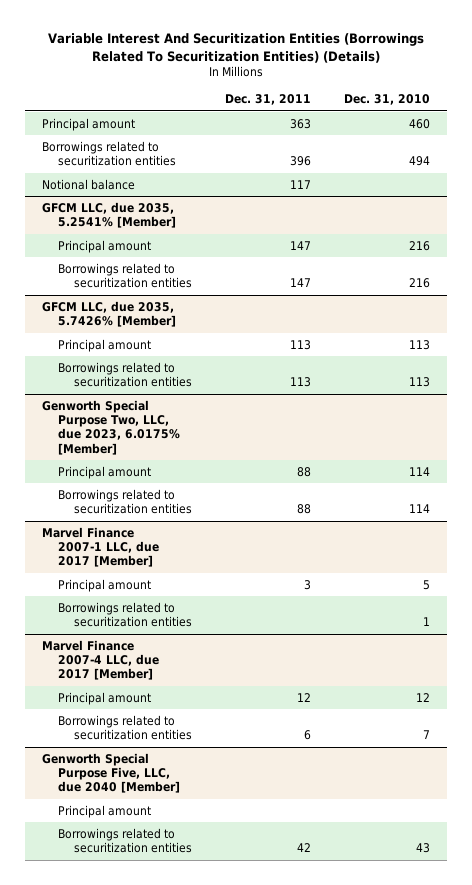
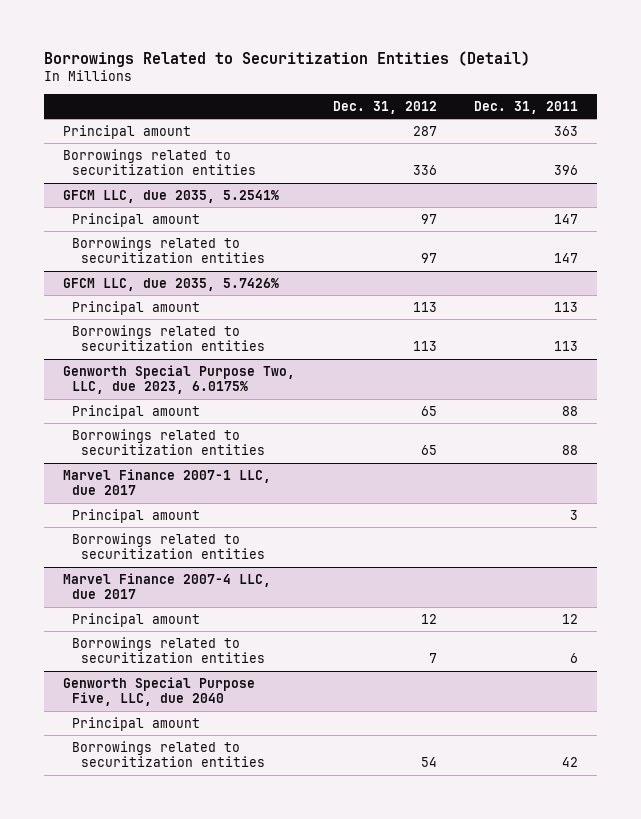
[48,33,425,63] Variable Interest And Securitization Entities (Borrowings Related To Securitization Entities) (Details) -> [43,51,530,68] Borrowings Related to Securitization Entities (Detail)
[344,94,431,106] Dec. 31, 2010 -> none
none -> [332,101,437,115] Dec. 31, 2012
[42,178,136,190] Notional balance -> none
[42,201,177,229] GFCM LLC, due 2035, 5.2541% [Member] -> [62,189,279,203] GFCM LLC, due 2035, 5.2541%
[42,300,177,328] GFCM LLC, due 2035, 5.7426% [Member] -> [62,277,279,291] GFCM LLC, due 2035, 5.7426%
[42,399,181,455] Genworth Special Purpose Two, LLC, due 2023, 6.0175% [Member] -> [62,364,295,395] Genworth Special Purpose Two, LLC, due 2023, 6.0175%
[42,526,160,568] Marvel Finance 2007-1 LLC, due 2017 [Member] -> [62,468,271,496] Marvel Finance 2007-1 LLC, due 2017
[42,639,160,681] Marvel Finance 2007-4 LLC, due 2017 [Member] -> [62,572,271,600] Marvel Finance 2007-4 LLC, due 2017
[42,752,181,794] Genworth Special Purpose Five, LLC, due 2040 [Member] -> [62,676,255,707] Genworth Special Purpose Five, LLC, due 2040

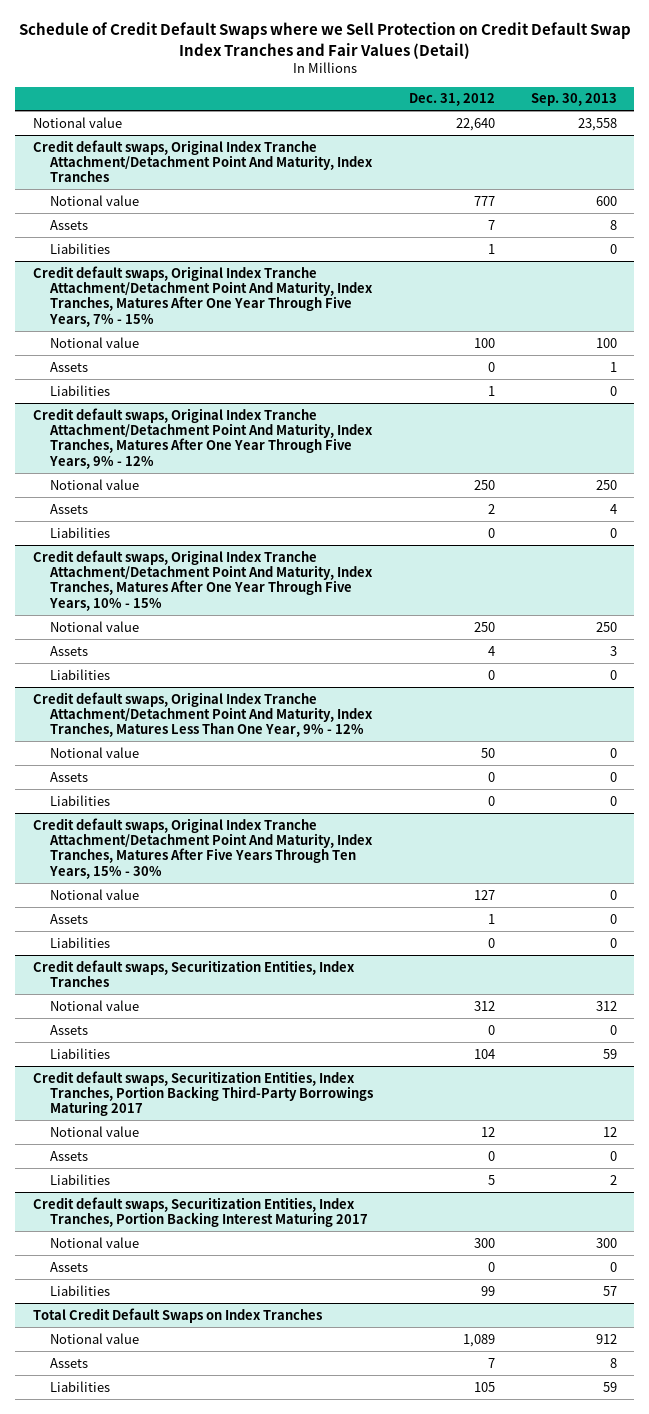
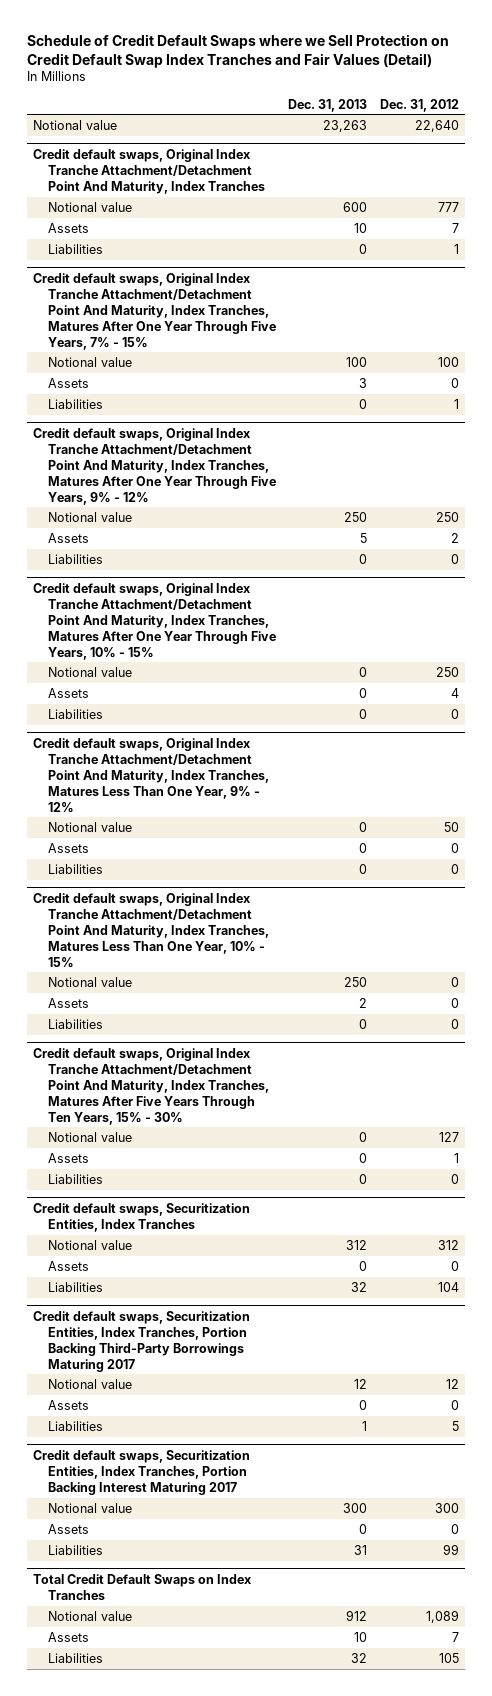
[530,93,617,107] Sep. 30, 2013 -> none
none -> [288,98,368,112] Dec. 31, 2013
none -> [32,892,270,968] Credit default swaps, Original Index Tranche Attachment/Detachment Point And Maturity, Index Tranches, Matures Less Than One Year, 10% - 15%
none -> [48,976,133,987] Notional value
none -> [48,997,90,1008] Assets
none -> [48,1018,104,1029] Liabilities

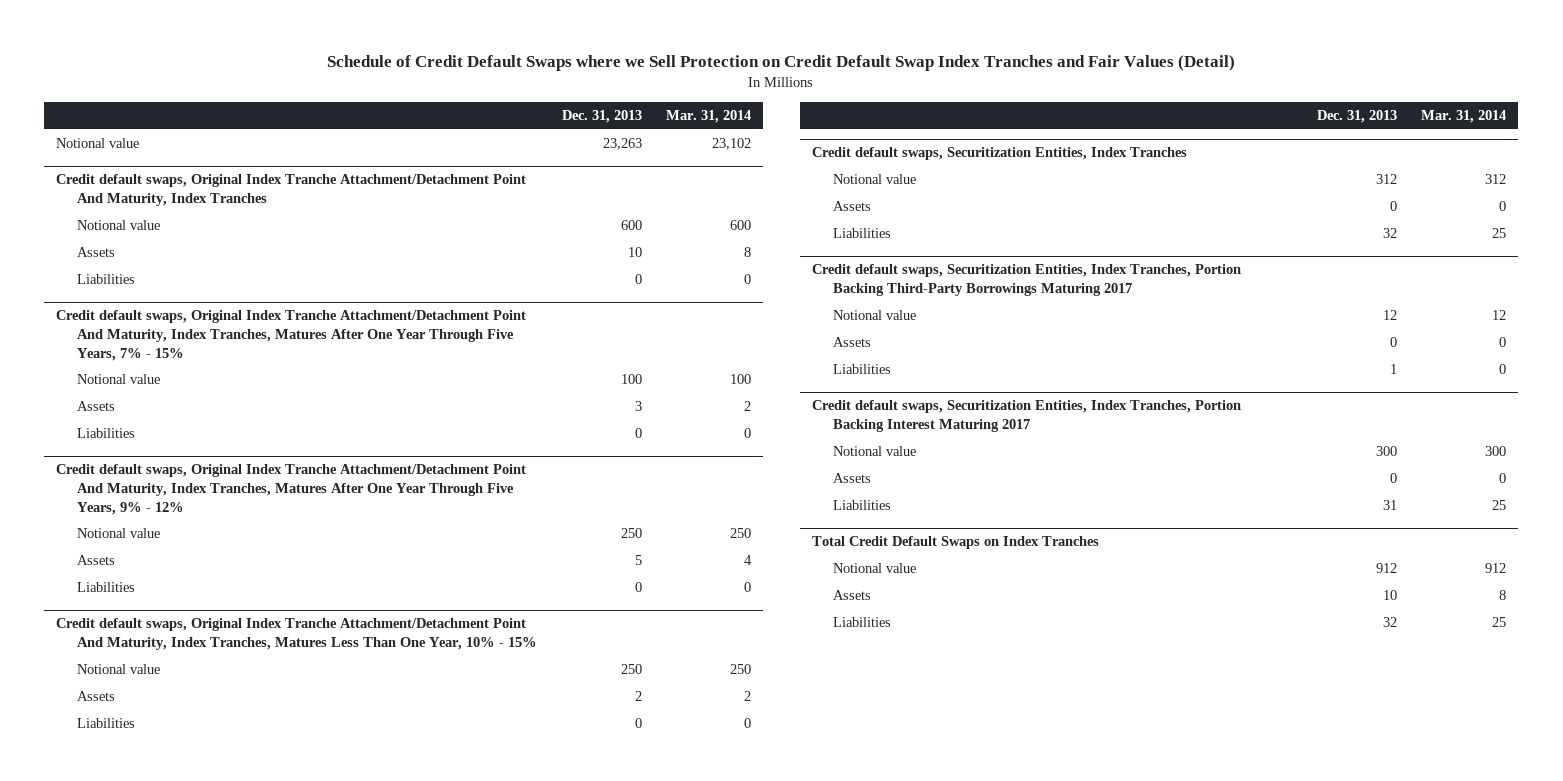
[379,98,459,112] Dec. 31, 2012 -> none
none -> [665,110,751,124] Mar. 31, 2014
[32,582,277,660] Credit default swaps, Original Index Tranche Attachment/Detachment Point And Maturity, Index Tranches, Matures After One Year Through Five Years, 10% - 15% -> none
[48,666,133,677] Notional value -> none
[48,687,90,698] Assets -> none
[48,708,104,719] Liabilities -> none
[32,737,270,813] Credit default swaps, Original Index Tranche Attachment/Detachment Point And Maturity, Index Tranches, Matures Less Than One Year, 9% - 12% -> none
[48,821,133,832] Notional value -> none
[48,842,90,853] Assets -> none
[48,863,104,874] Liabilities -> none
[32,1047,270,1125] Credit default swaps, Original Index Tranche Attachment/Detachment Point And Maturity, Index Tranches, Matures After Five Years Through Ten Years, 15% - 30% -> none
[48,1131,133,1142] Notional value -> none
[48,1152,90,1163] Assets -> none
[48,1173,104,1184] Liabilities -> none

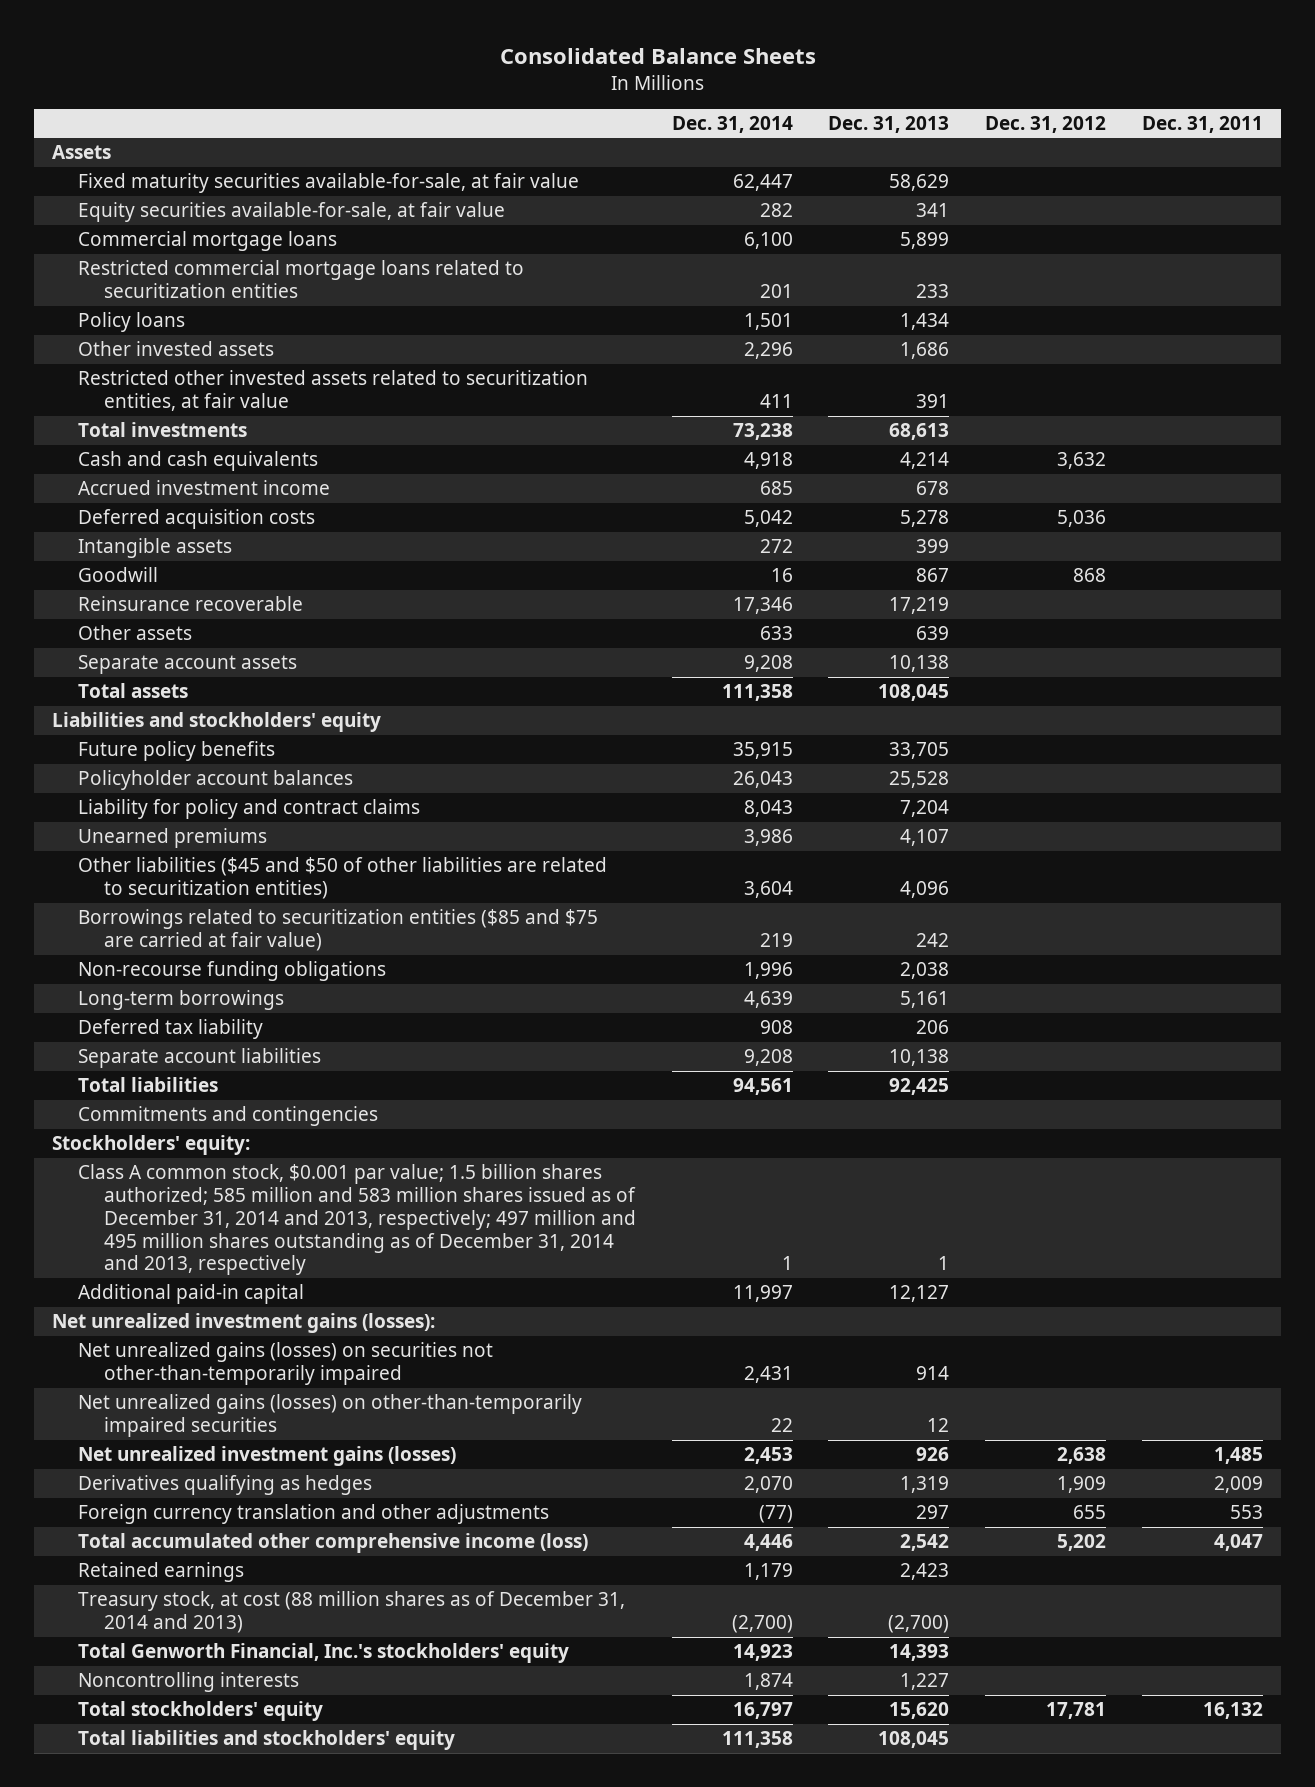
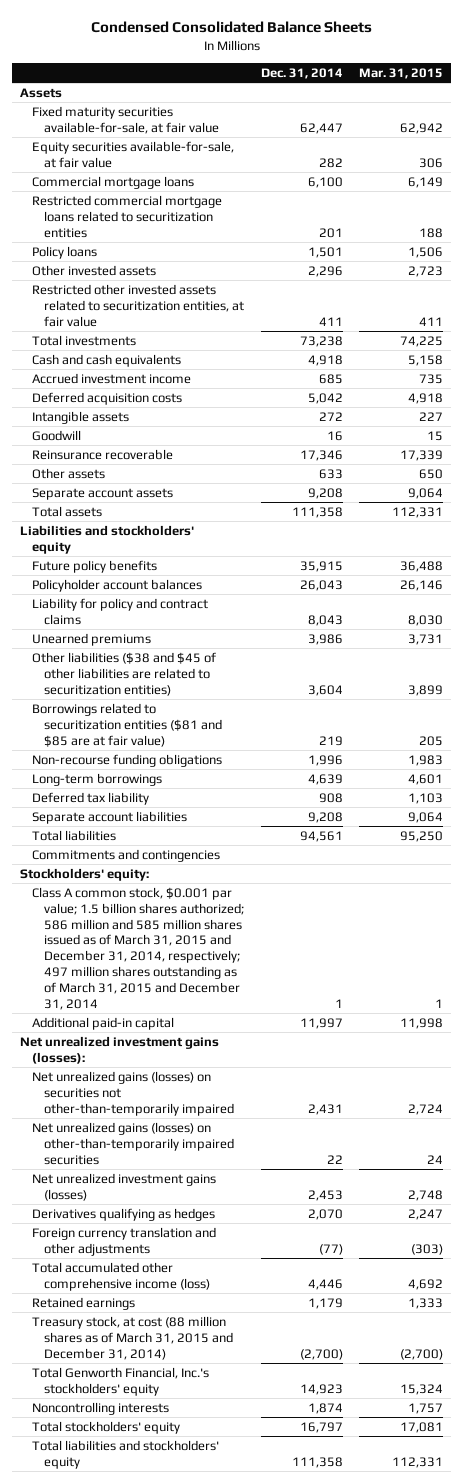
[499,47,816,64] Consolidated Balance Sheets -> [90,21,372,34] Condensed Consolidated Balance Sheets
[828,115,950,133] Dec. 31, 2013 -> none
[985,115,1107,133] Dec. 31, 2012 -> none
[1142,115,1264,133] Dec. 31, 2011 -> none
none -> [358,67,443,79] Mar. 31, 2015
[77,857,607,900] Other liabilities ($45 and $50 of other liabilities are related to securitization entities) -> [32,651,217,696] Other liabilities ($38 and $45 of other liabilities are related to securitization entities)
[77,909,598,952] Borrowings related to securitization entities ($85 and $75 are carried at fair value) -> [32,702,223,747] Borrowings related to securitization entities ($81 and $85 are at fair value)
[77,1164,636,1276] Class A common stock, $0.001 par value; 1.5 billion shares authorized; 585 million and 583 million shares issued as of December 31, 2014 and 2013, respectively; 497 million and 495 million shares outstanding as of December 31, 2014 and 2013, respectively -> [32,886,245,1010] Class A common stock, $0.001 par value; 1.5 billion shares authorized; 586 million and 585 million shares issued as of March 31, 2015 and December 31, 2014, respectively; 497 million shares outstanding as of March 31, 2015 and December 31, 2014
[77,1591,625,1634] Treasury stock, at cost (88 million shares as of December 31, 2014 and 2013) -> [32,1315,234,1360] Treasury stock, at cost (88 million shares as of March 31, 2015 and December 31, 2014)

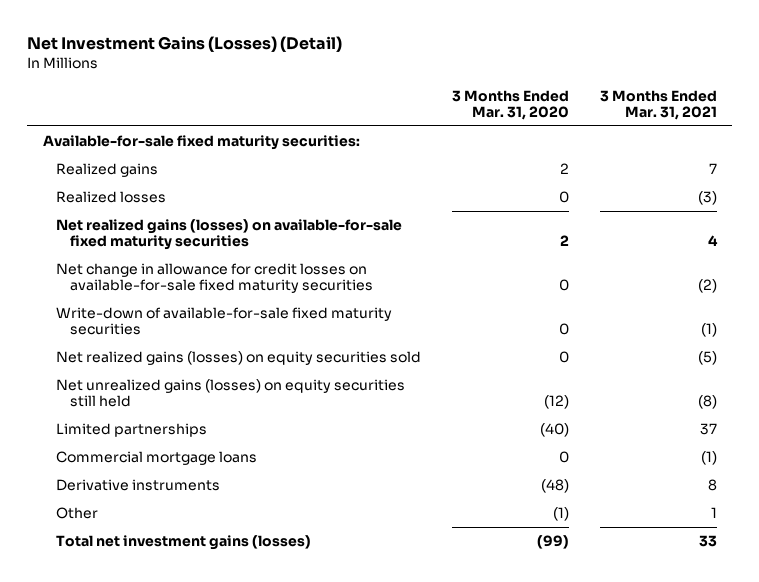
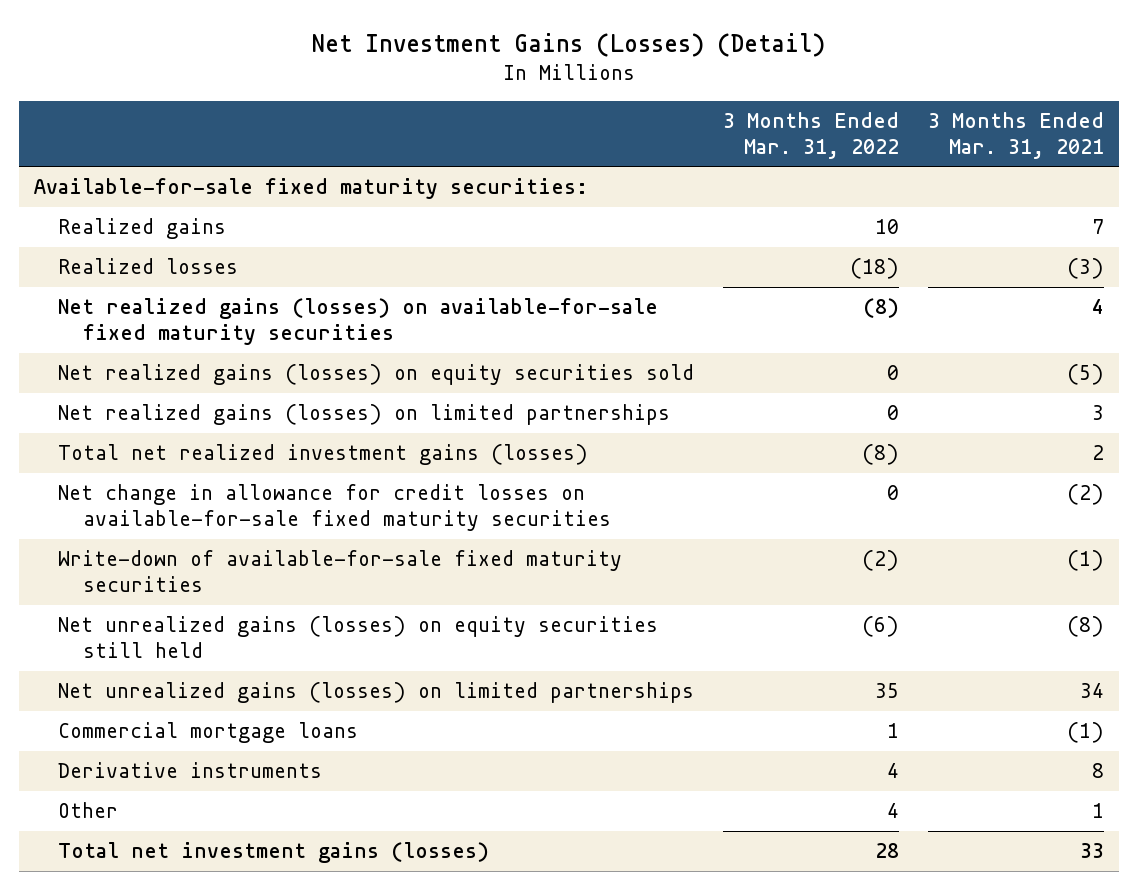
[451,89,569,121] 3 Months Ended Mar. 31, 2020 -> none
none -> [723,112,900,159] 3 Months Ended Mar. 31, 2022
[56,350,422,365] Net realized gains (losses) on equity securities sold -> [58,364,695,386] Net realized gains (losses) on equity securities sold
none -> [58,404,671,426] Net realized gains (losses) on limited partnerships
none -> [58,444,589,466] Total net realized investment gains (losses)
[56,422,208,437] Limited partnerships -> none
none -> [58,682,695,704] Net unrealized gains (losses) on limited partnerships

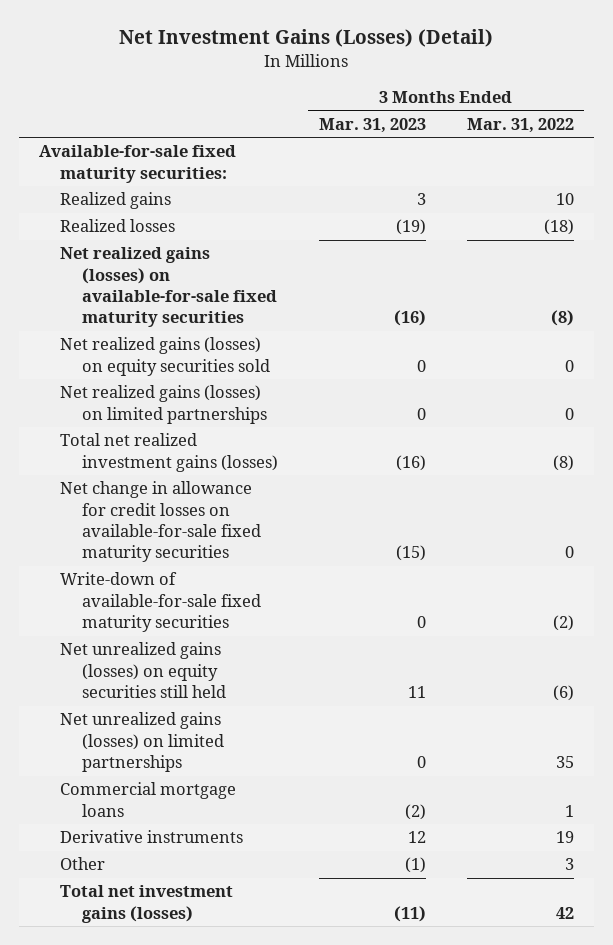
[928,112,1105,159] 3 Months Ended Mar. 31, 2021 -> none
none -> [318,118,426,134] Mar. 31, 2023
[887,763,900,779] 4 -> [555,831,574,844] 19
[887,803,900,819] 4 -> [564,858,574,871] 3
[875,843,900,859] 28 -> [555,906,574,919] 42

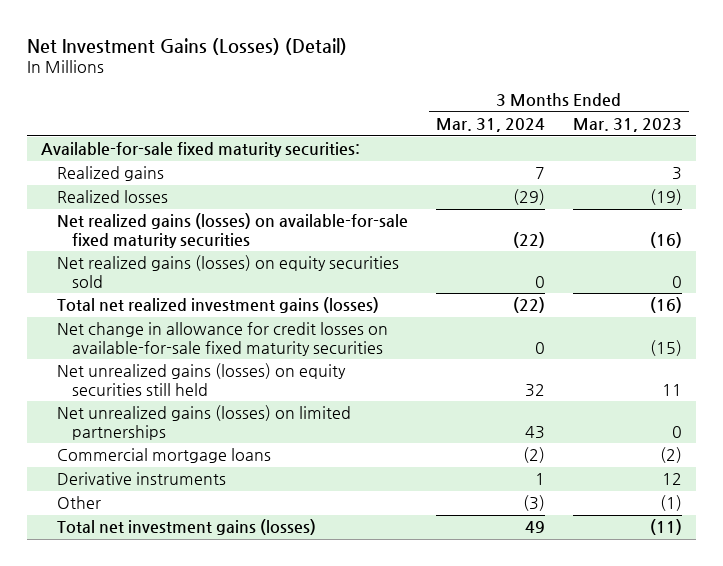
[466,118,574,134] Mar. 31, 2022 -> none
none -> [435,118,545,133] Mar. 31, 2024
[60,385,267,424] Net realized gains (losses) on limited partnerships -> none
[60,572,261,633] Write-down of available-for-sale fixed maturity securities -> none

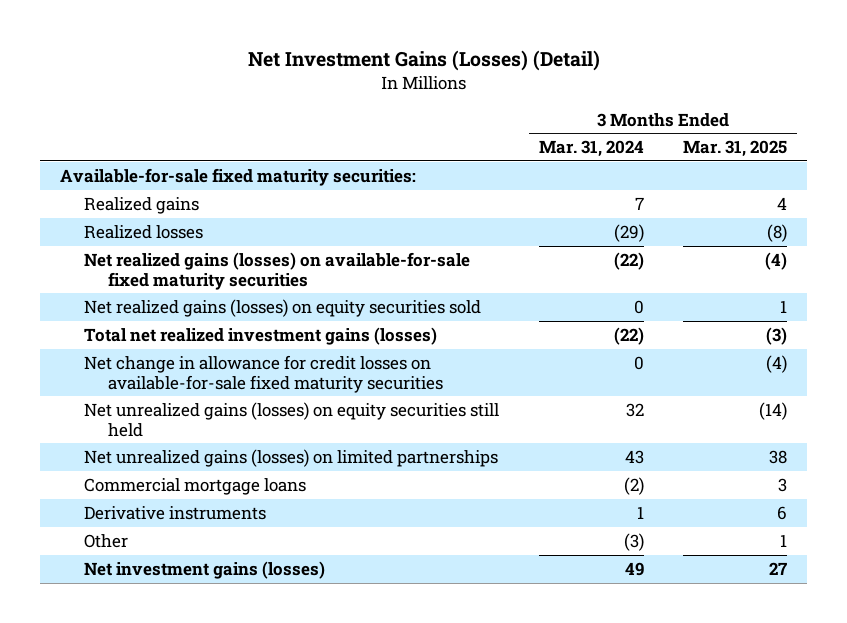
[572,118,682,133] Mar. 31, 2023 -> none
none -> [683,140,788,158] Mar. 31, 2025
[56,519,316,536] Total net investment gains (losses) -> [84,560,326,579] Net investment gains (losses)

